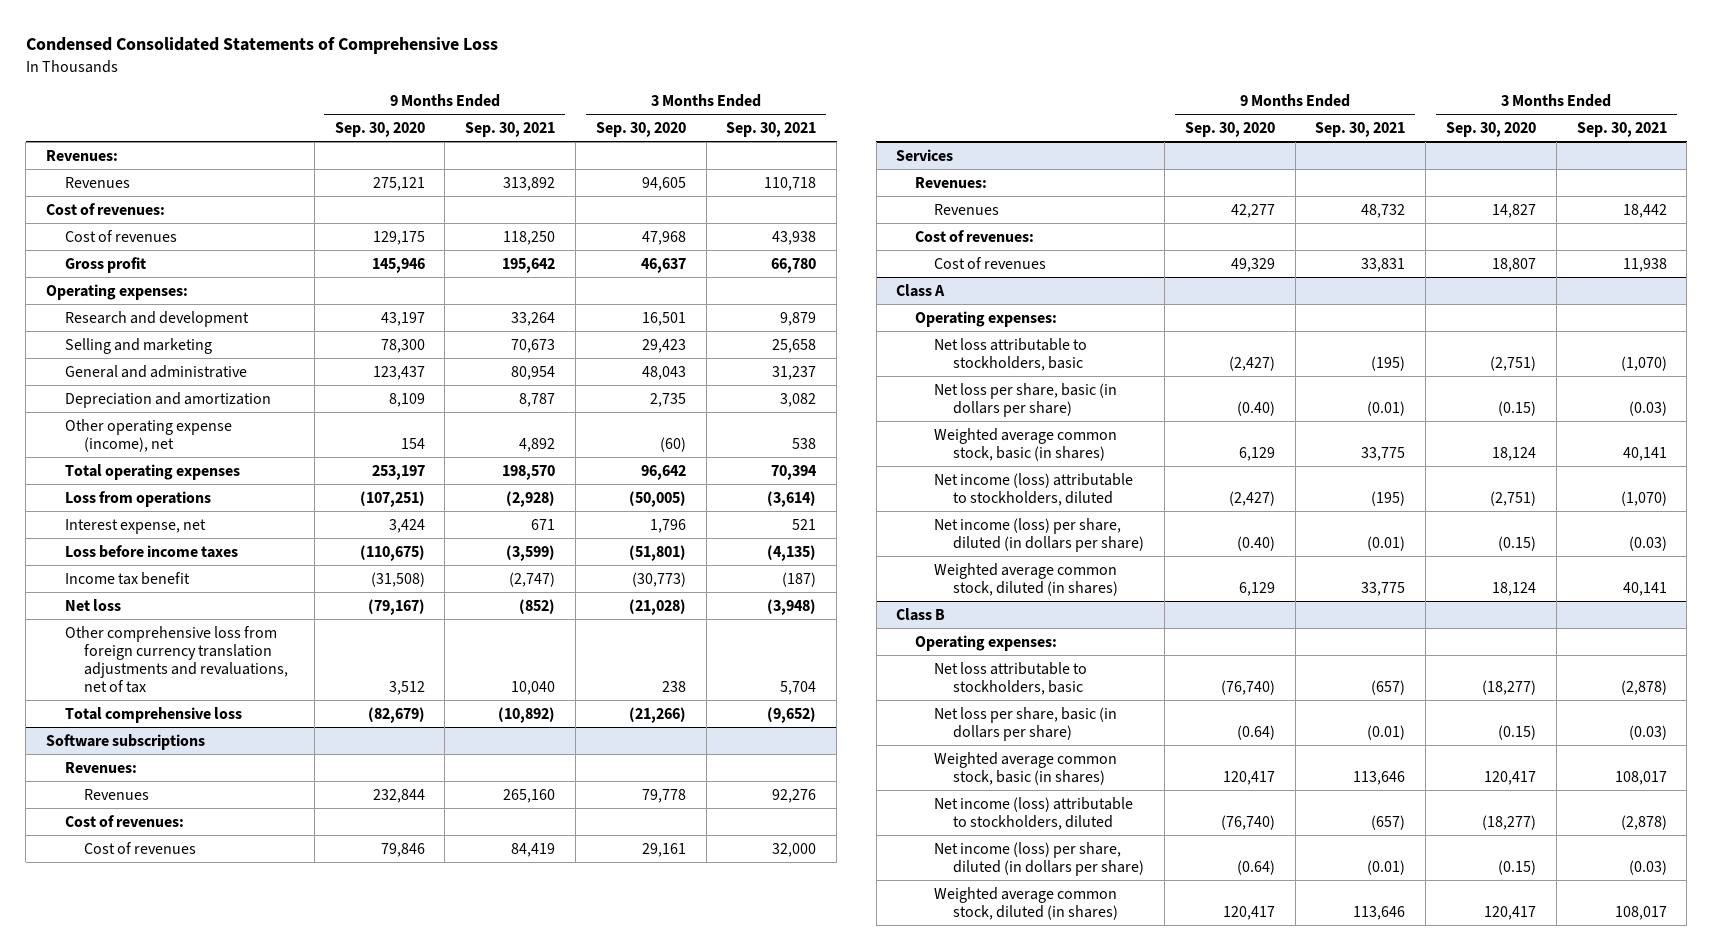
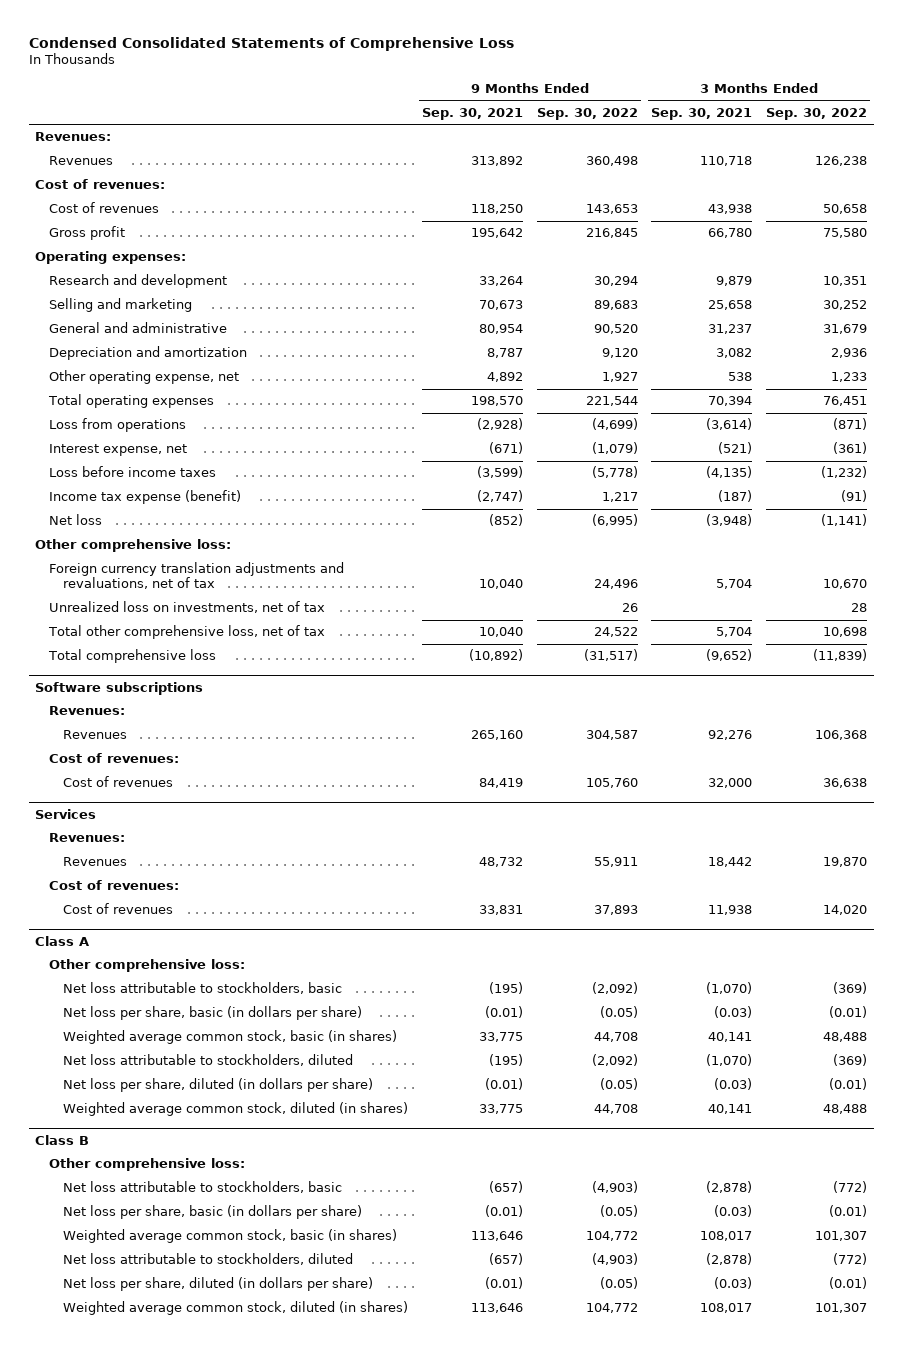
[334,121,425,137] Sep. 30, 2020 -> none
[595,121,686,137] Sep. 30, 2020 -> none
none -> [536,107,638,120] Sep. 30, 2022
none -> [765,107,867,120] Sep. 30, 2022
[65,418,233,452] Other operating expense (income), net -> [49,370,240,385] Other operating expense, net
[531,518,556,530] 671 -> [489,442,524,455] (671)
[792,518,817,530] 521 -> [718,442,753,455] (521)
[65,571,191,585] Income tax benefit -> [49,490,242,505] Income tax expense (benefit)
none -> [35,539,232,553] Other comprehensive loss:
[65,625,288,694] Other comprehensive loss from foreign currency translation adjustments and revaluations, net of tax -> [49,562,345,590] Foreign currency translation adjustments and revaluations, net of tax
none -> [49,601,326,614] Unrealized loss on investments, net of tax
none -> [48,625,326,640] Total other comprehensive loss, net of tax
[915,310,1058,327] Operating expenses: -> none
none -> [49,959,246,973] Other comprehensive loss:
[934,472,1134,506] Net income (loss) attributable to stockholders, diluted -> [63,1054,354,1067] Net loss attributable to stockholders, diluted
[934,517,1145,552] Net income (loss) per share, diluted (in dollars per share) -> [63,1078,374,1093] Net loss per share, diluted (in dollars per share)
[915,634,1058,651] Operating expenses: -> none
none -> [49,1158,246,1172] Other comprehensive loss:
[934,796,1134,830] Net income (loss) attributable to stockholders, diluted -> [63,1253,354,1266] Net loss attributable to stockholders, diluted
[934,841,1145,876] Net income (loss) per share, diluted (in dollars per share) -> [63,1277,374,1292] Net loss per share, diluted (in dollars per share)

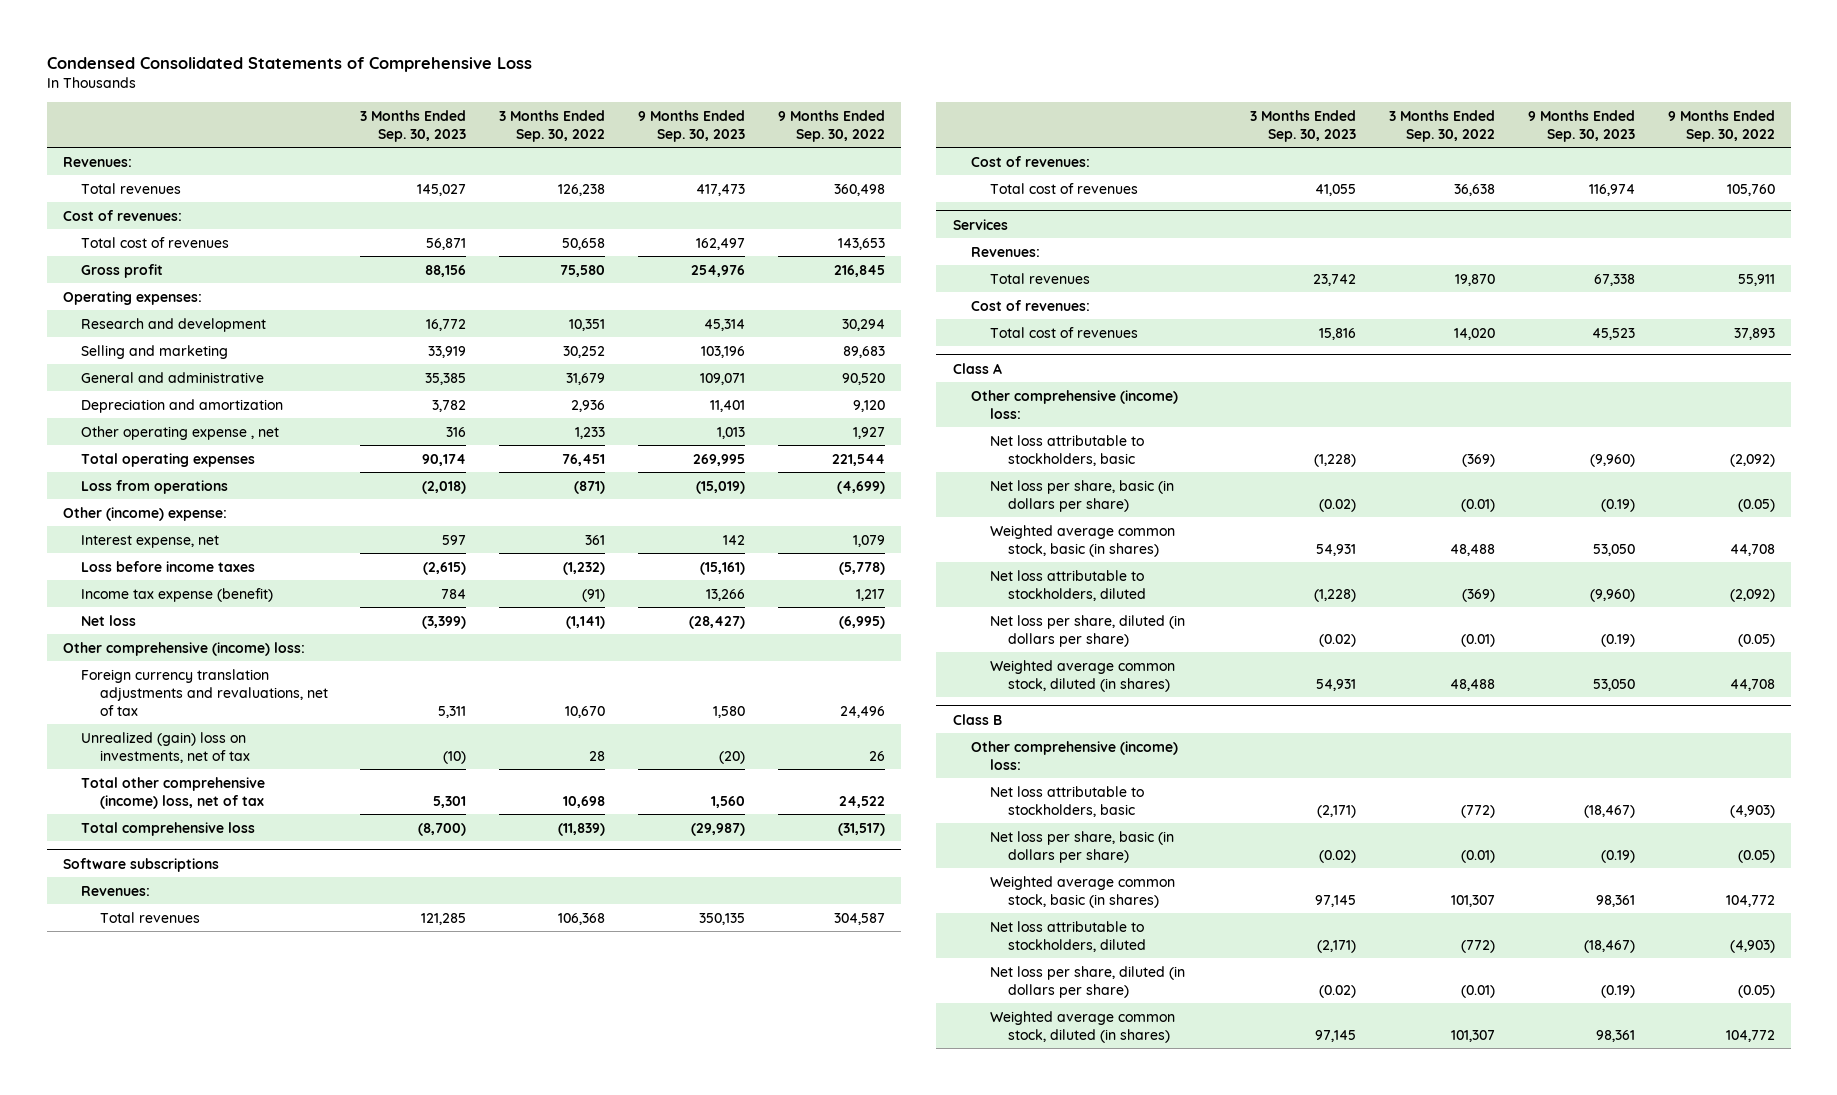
[422,107,524,120] Sep. 30, 2021 -> none
[651,107,753,120] Sep. 30, 2021 -> none
none -> [360,109,467,142] 3 Months Ended Sep. 30, 2023
none -> [637,109,745,142] 9 Months Ended Sep. 30, 2023
[49,156,114,166] Revenues -> [81,182,182,194] Total revenues
[49,202,160,214] Cost of revenues -> [81,236,230,248] Total cost of revenues
[49,370,240,385] Other operating expense, net -> [81,425,280,440] Other operating expense , net
none -> [62,506,227,521] Other (income) expense:
[591,442,638,455] (1,079) -> [852,534,885,547] 1,079
[832,442,867,455] (361) -> [585,534,606,545] 361
[35,539,232,553] Other comprehensive loss: -> [62,641,305,656] Other comprehensive (income) loss:
[49,601,326,614] Unrealized loss on investments, net of tax -> [81,731,250,763] Unrealized (gain) loss on investments, net of tax
[48,625,326,640] Total other comprehensive loss, net of tax -> [81,776,266,809] Total other comprehensive (income) loss, net of tax
[63,730,128,740] Revenues -> [99,911,200,923] Total revenues
[63,776,174,788] Cost of revenues -> [989,182,1138,194] Total cost of revenues
[63,857,128,867] Revenues -> [989,272,1090,284] Total revenues
[63,903,174,915] Cost of revenues -> [989,326,1138,338] Total cost of revenues
[49,959,246,973] Other comprehensive loss: -> [971,389,1179,419] Other comprehensive (income) loss:
[49,1158,246,1172] Other comprehensive loss: -> [971,740,1179,770] Other comprehensive (income) loss:

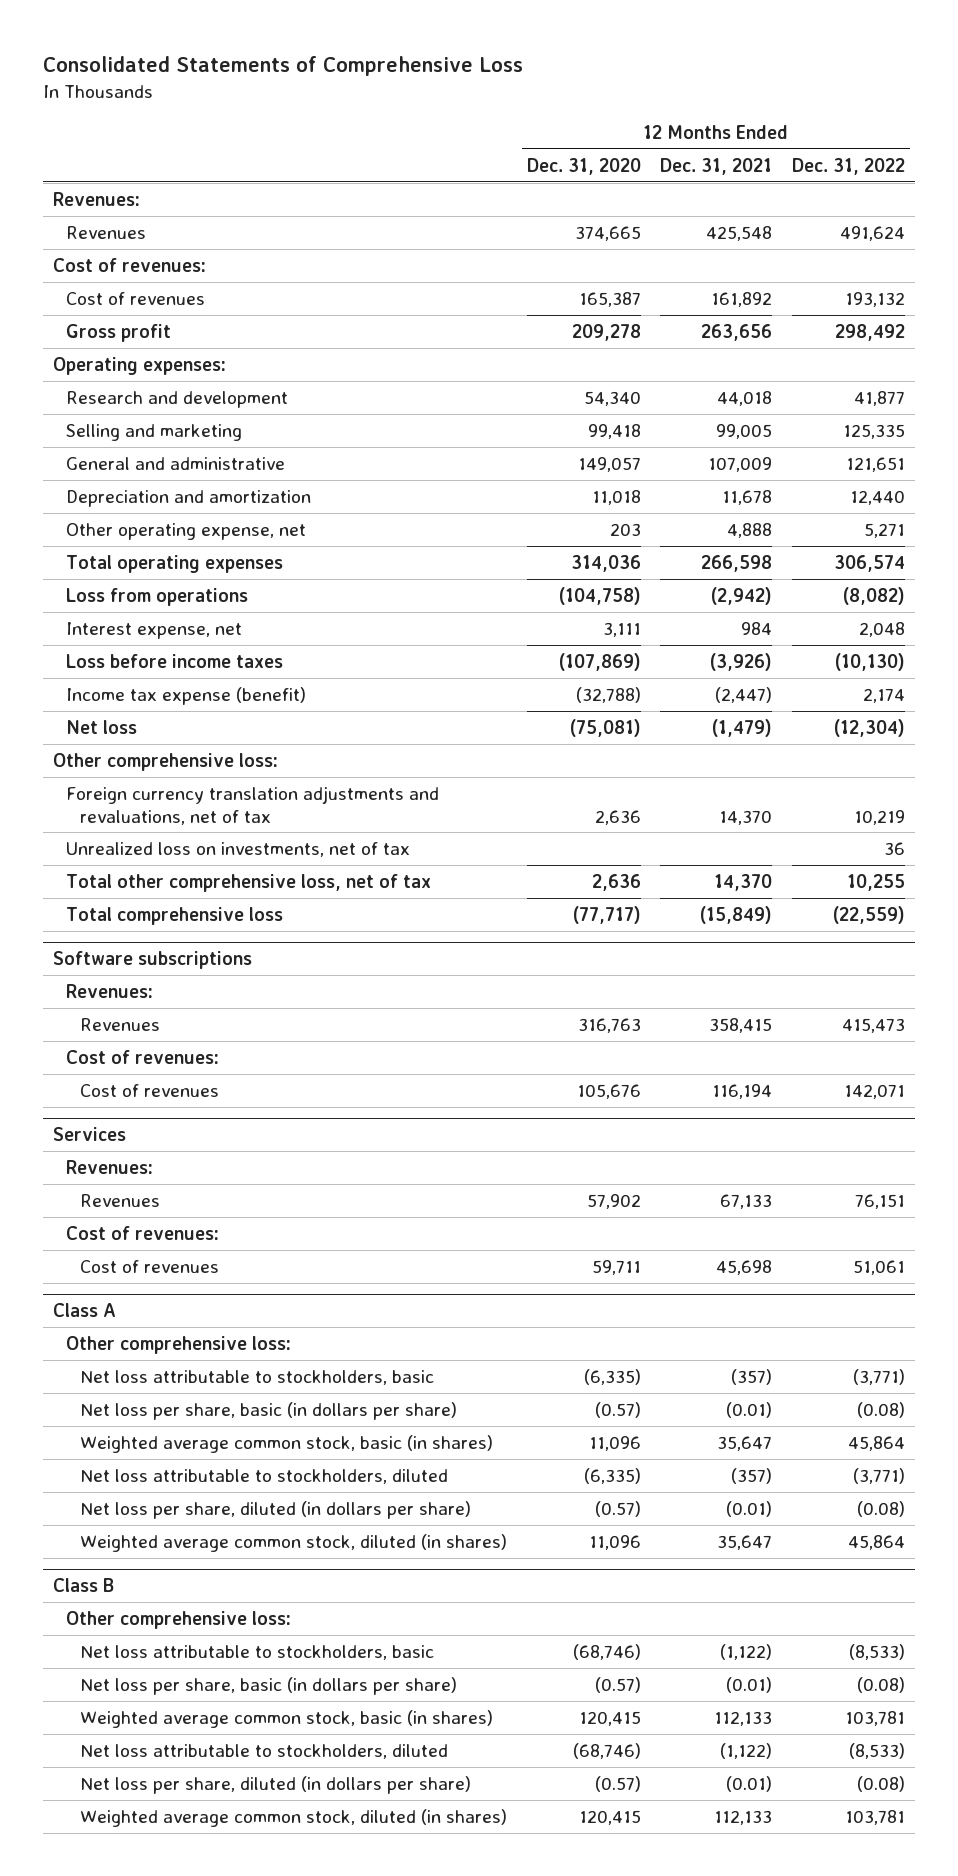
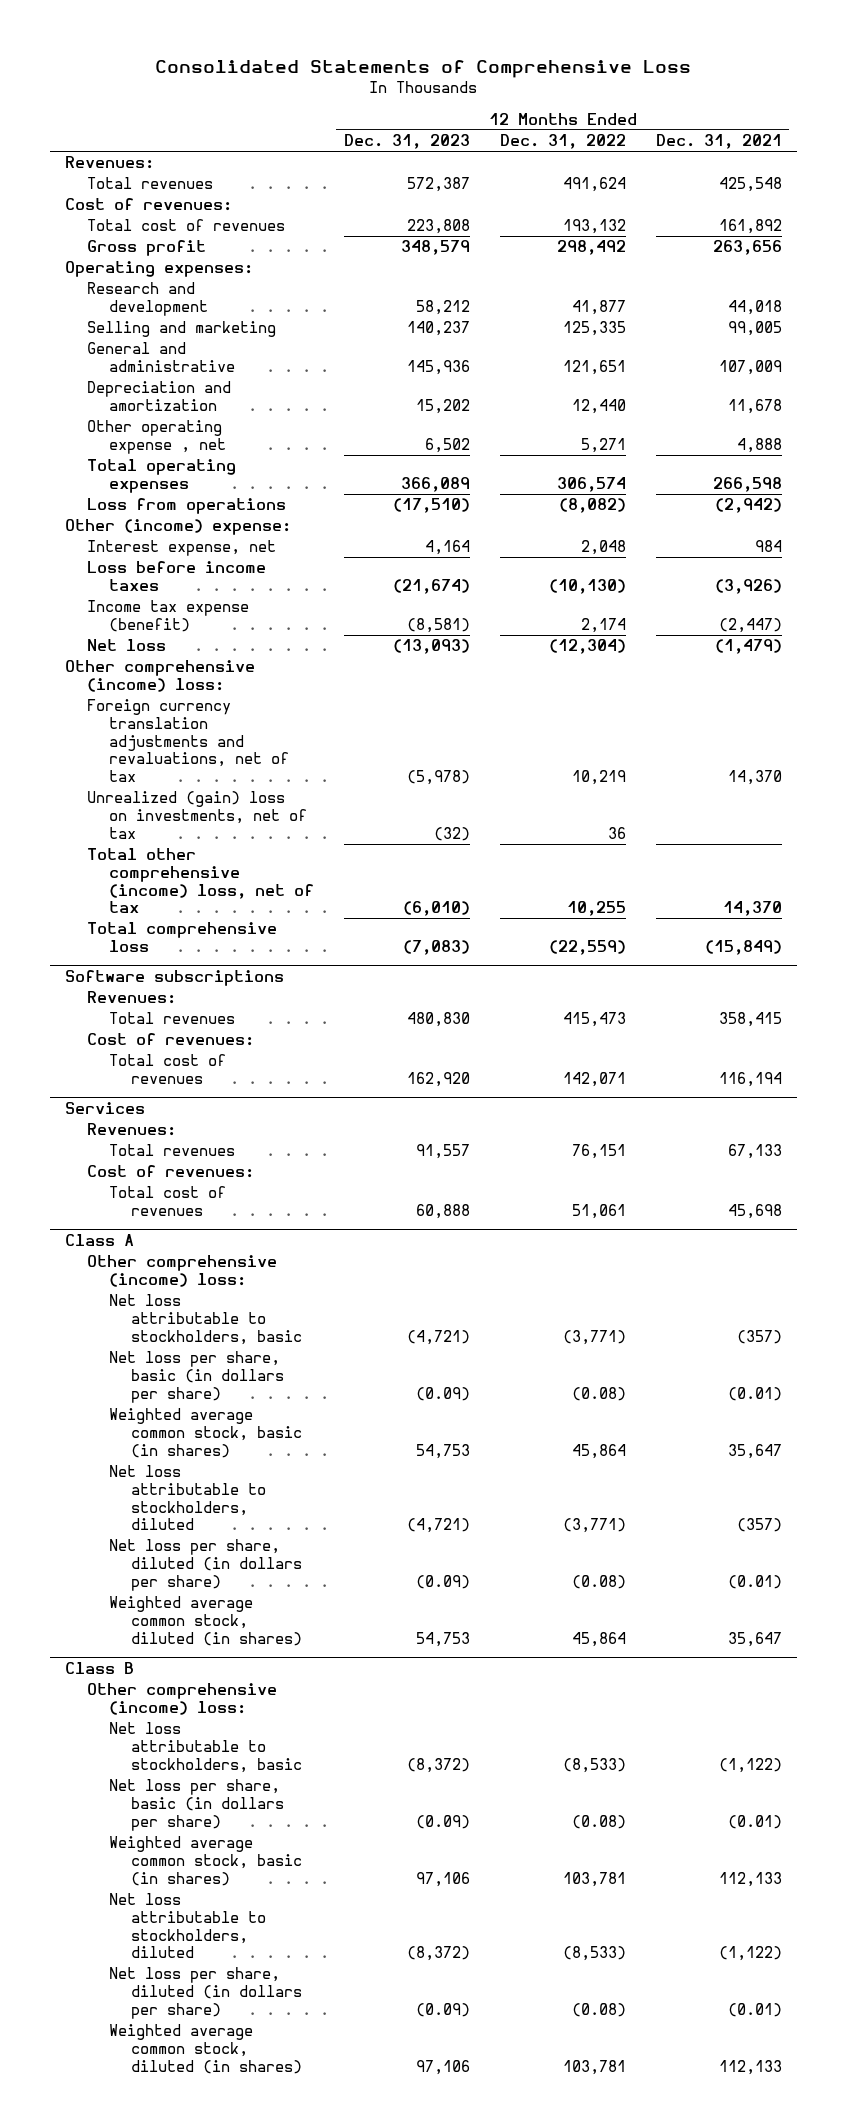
[526,157,641,175] Dec. 31, 2020 -> none
none -> [343,134,470,150] Dec. 31, 2023
[66,225,147,239] Revenues -> [86,177,213,190] Total revenues
[66,291,206,305] Cost of revenues -> [86,219,285,232] Total cost of revenues
[66,522,307,540] Other operating expense, net -> [86,420,226,455] Other operating expense , net
none -> [64,519,291,536] Other (income) expense:
[52,752,278,771] Other comprehensive loss: -> [64,660,255,693] Other comprehensive (income) loss:
[66,841,411,857] Unrealized loss on investments, net of tax -> [86,791,307,839] Unrealized (gain) loss on investments, net of tax
[66,873,432,892] Total other comprehensive loss, net of tax -> [86,848,314,914] Total other comprehensive (income) loss, net of tax
[80,1017,161,1031] Revenues -> [108,1012,235,1025] Total revenues
[80,1083,220,1097] Cost of revenues -> [108,1054,226,1085] Total cost of revenues
[80,1193,161,1207] Revenues -> [108,1144,235,1157] Total revenues
[80,1259,220,1273] Cost of revenues -> [108,1186,226,1217] Total cost of revenues
[66,1335,292,1354] Other comprehensive loss: -> [86,1255,277,1288] Other comprehensive (income) loss:
[66,1610,292,1629] Other comprehensive loss: -> [86,1683,277,1716] Other comprehensive (income) loss:

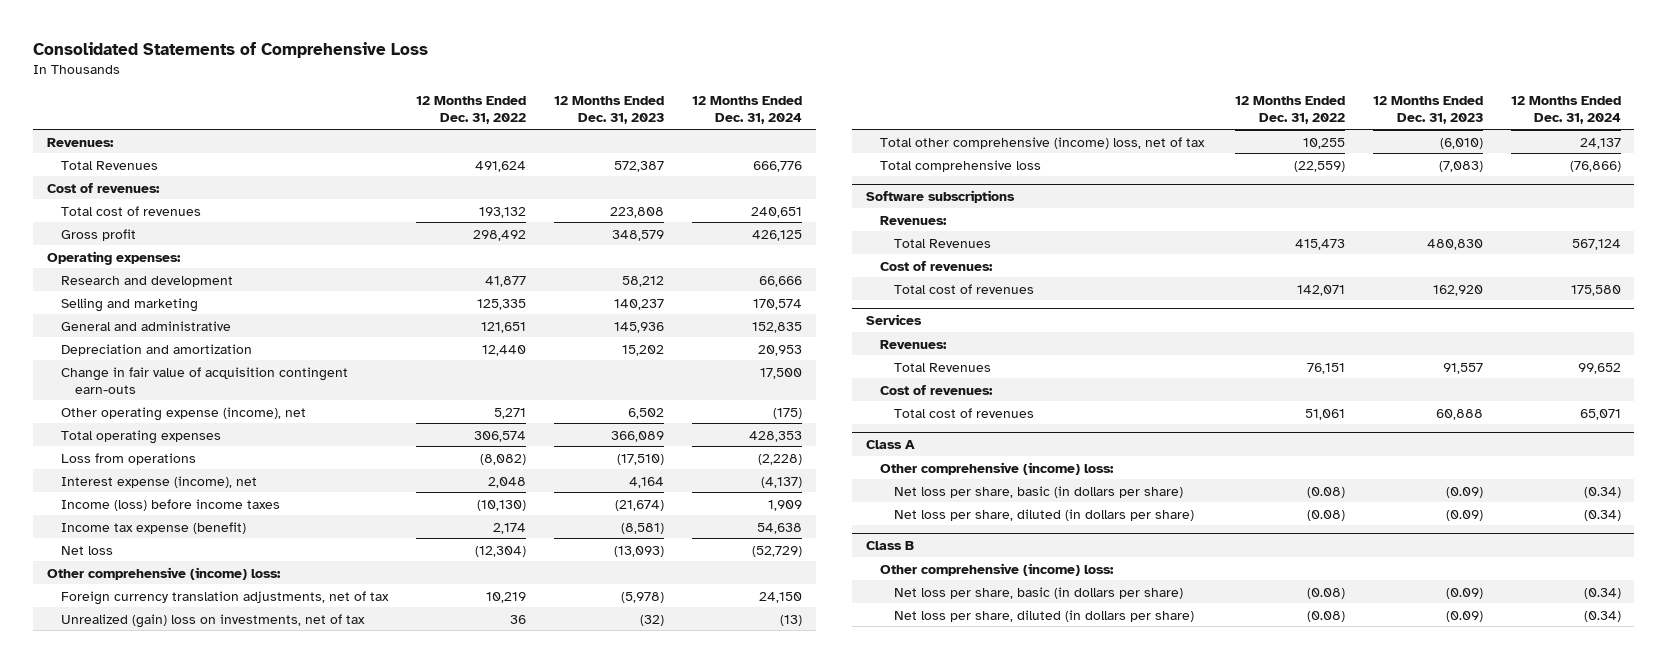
[655,134,782,150] Dec. 31, 2021 -> none
none -> [692,96,803,125] 12 Months Ended Dec. 31, 2024
[86,177,213,190] Total revenues -> [61,160,159,170] Total Revenues
none -> [61,366,349,394] Change in fair value of acquisition contingent earn-outs
[86,420,226,455] Other operating expense , net -> [61,406,307,421] Other operating expense (income), net
[64,519,291,536] Other (income) expense: -> none
[86,540,276,557] Interest expense, net -> [61,475,258,488] Interest expense (income), net
[86,561,266,592] Loss before income taxes -> [61,498,281,511] Income (loss) before income taxes
[86,699,289,783] Foreign currency translation adjustments and revaluations, net of tax -> [61,590,390,605] Foreign currency translation adjustments, net of tax
[108,1012,235,1025] Total revenues -> [893,238,991,248] Total Revenues
[108,1144,235,1157] Total revenues -> [893,362,991,372] Total Revenues
[108,1294,302,1345] Net loss attributable to stockholders, basic -> none
[108,1408,302,1458] Weighted average common stock, basic (in shares) -> none
[108,1465,266,1531] Net loss attributable to stockholders, diluted -> none
[108,1596,302,1646] Weighted average common stock, diluted (in shares) -> none
[108,1722,302,1773] Net loss attributable to stockholders, basic -> none
[108,1836,302,1886] Weighted average common stock, basic (in shares) -> none
[108,1893,266,1959] Net loss attributable to stockholders, diluted -> none
[108,2024,302,2074] Weighted average common stock, diluted (in shares) -> none

